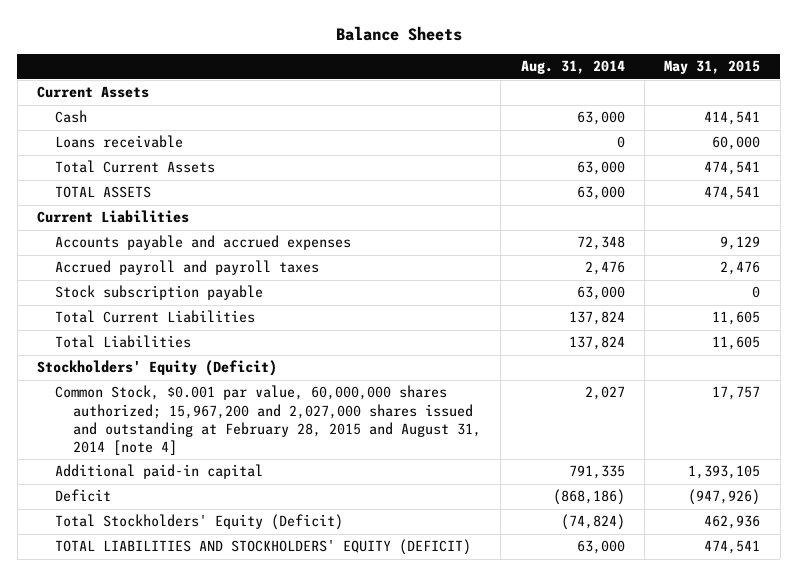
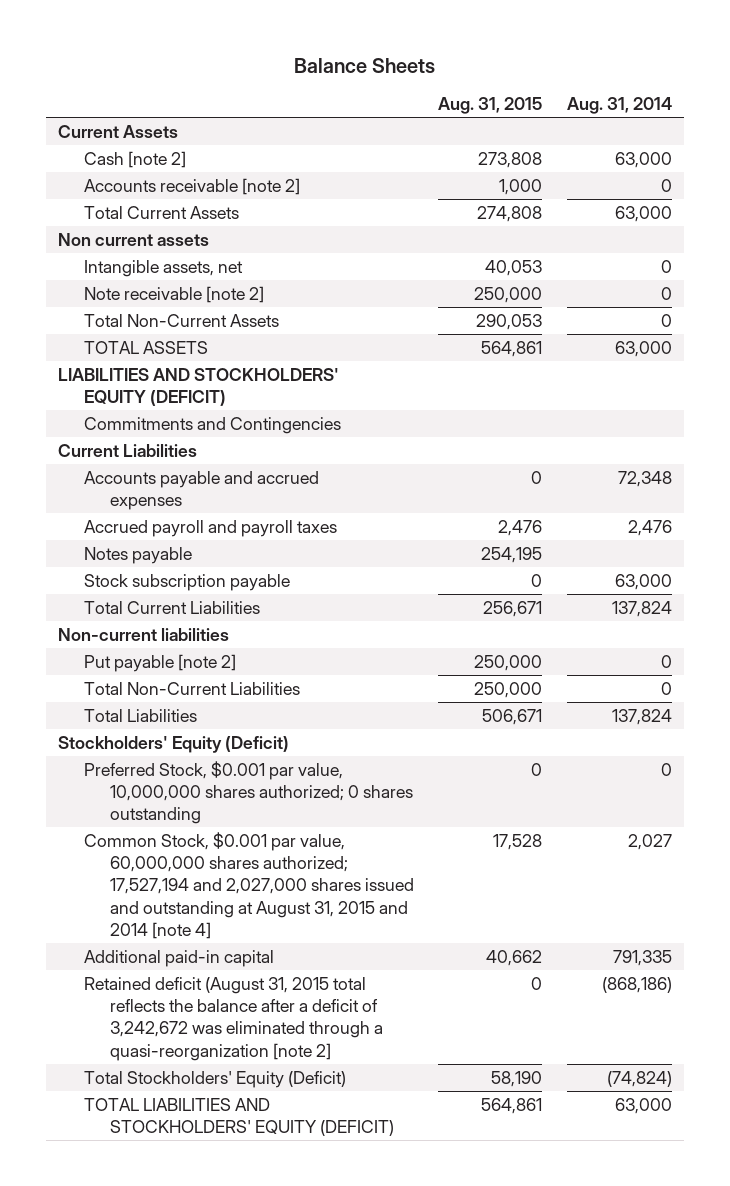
[664,60,761,75] May 31, 2015 -> none
none -> [438,97,543,115] Aug. 31, 2015
[55,135,184,149] Loans receivable -> none
[55,110,88,124] Cash -> [83,150,186,168] Cash [note 2]
none -> [83,177,300,195] Accounts receivable [note 2]
none -> [57,232,209,246] Non current assets
none -> [83,259,243,277] Intangible assets, net
none -> [83,285,264,303] Note receivable [note 2]
none -> [83,313,279,327] Total Non-Current Assets
none -> [57,367,339,407] LIABILITIES AND STOCKHOLDERS' EQUITY (DEFICIT)
none -> [83,416,341,434] Commitments and Contingencies
none -> [83,546,192,564] Notes payable
none -> [57,627,229,641] Non-current liabilities
none -> [83,653,236,672] Put payable [note 2]
none -> [83,681,300,695] Total Non-Current Liabilities
none -> [83,760,413,825] Preferred Stock, $0.001 par value, 10,000,000 shares authorized; 0 shares outstanding
[55,385,482,456] Common Stock, $0.001 par value, 60,000,000 shares authorized; 15,967,200 and 2,027,000 shares issued and outstanding at February 28, 2015 and August 31, 2014 [note 4] -> [83,831,414,939] Common Stock, $0.001 par value, 60,000,000 shares authorized; 17,527,194 and 2,027,000 shares issued and outstanding at August 31, 2015 and 2014 [note 4]
[55,489,112,503] Deficit -> [83,976,383,1061] Retained deficit (August 31, 2015 total reflects the balance after a deficit of 3,242,672 was eliminated through a quasi-reorganization [note 2]

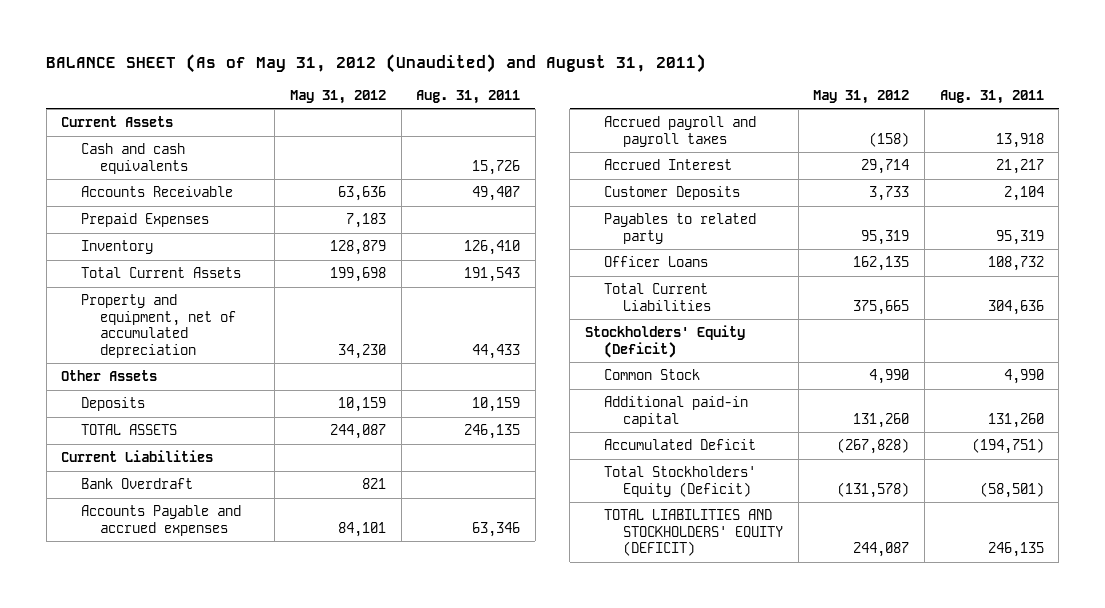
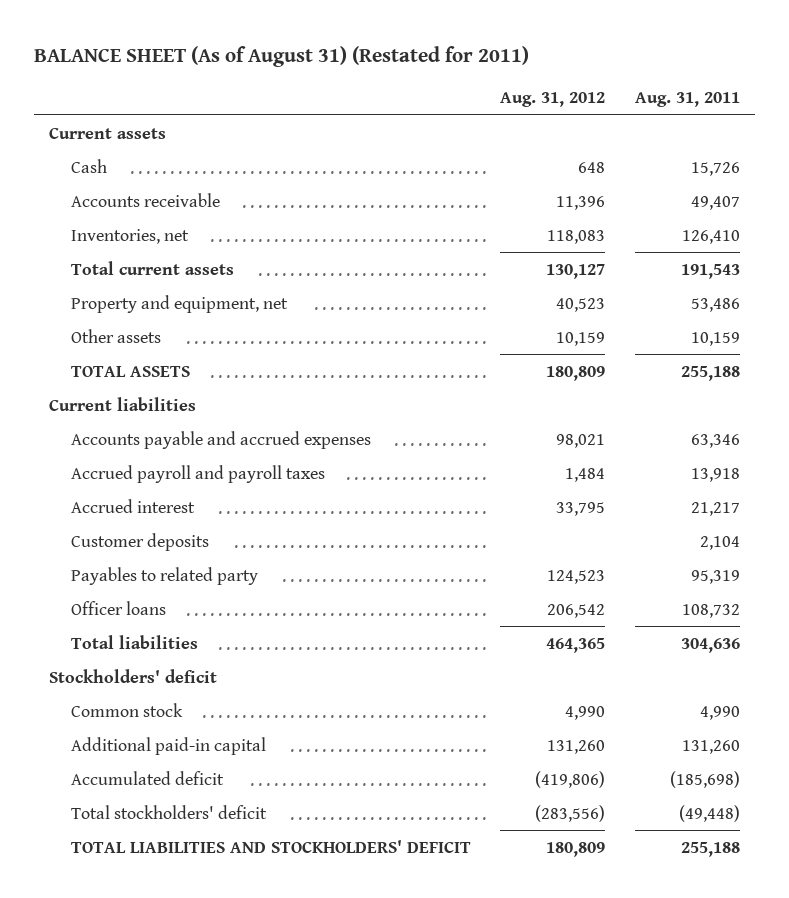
[46,53,707,73] BALANCE SHEET (As of May 31, 2012 (Unaudited) and August 31, 2011) -> [34,46,530,68] BALANCE SHEET (As of August 31) (Restated for 2011)
[290,89,387,104] May 31, 2012 -> none
none -> [500,92,606,108] Aug. 31, 2012
[80,213,209,228] Prepaid Expenses -> none
[61,370,158,382] Other Assets -> none
[80,478,193,490] Bank Overdraft -> none
[61,116,174,128] Current Assets -> [49,127,167,139] Current assets
[80,143,188,174] Cash and cash equivalents -> [70,158,107,173] Cash
[80,186,233,198] Accounts Receivable -> [70,192,220,207] Accounts receivable
[80,240,153,255] Inventory -> [70,228,189,244] Inventories, net
[80,267,241,279] Total Current Assets -> [70,260,234,275] Total current assets
[80,294,236,358] Property and equipment, net of accumulated depreciation -> [70,294,288,313] Property and equipment, net
[472,343,521,359] 44,433 -> [691,297,741,312] 53,486
[80,397,145,412] Deposits -> [70,328,161,343] Other assets
[464,424,521,440] 246,135 -> [681,365,741,381] 255,188
[61,450,214,463] Current Liabilities -> [49,396,197,411] Current liabilities
[80,505,241,536] Accounts Payable and accrued expenses -> [70,430,371,449] Accounts payable and accrued expenses
[604,159,733,171] Accrued Interest -> [70,498,195,513] Accrued interest
[604,186,741,201] Customer Deposits -> [70,532,209,551] Customer deposits
[604,256,709,268] Officer Loans -> [70,600,166,615] Officer loans
[604,283,712,311] Total Current Liabilities -> [70,634,198,649] Total liabilities
[584,325,745,358] Stockholders' Equity (Deficit) -> [49,668,218,683] Stockholders' deficit
[604,369,701,381] Common Stock -> [70,702,183,717] Common stock
[604,439,757,451] Accumulated Deficit -> [70,770,224,785] Accumulated deficit
[971,438,1044,455] (194,751) -> [670,770,741,788] (185,698)
[604,466,757,497] Total Stockholders' Equity (Deficit) -> [70,804,267,819] Total stockholders' deficit
[979,481,1044,498] (58,501) -> [679,804,741,822] (49,448)
[604,509,784,557] TOTAL LIABILITIES AND STOCKHOLDERS' EQUITY (DEFICIT) -> [70,839,471,853] TOTAL LIABILITIES AND STOCKHOLDERS' DEFICIT
[987,542,1044,558] 246,135 -> [681,841,741,857] 255,188

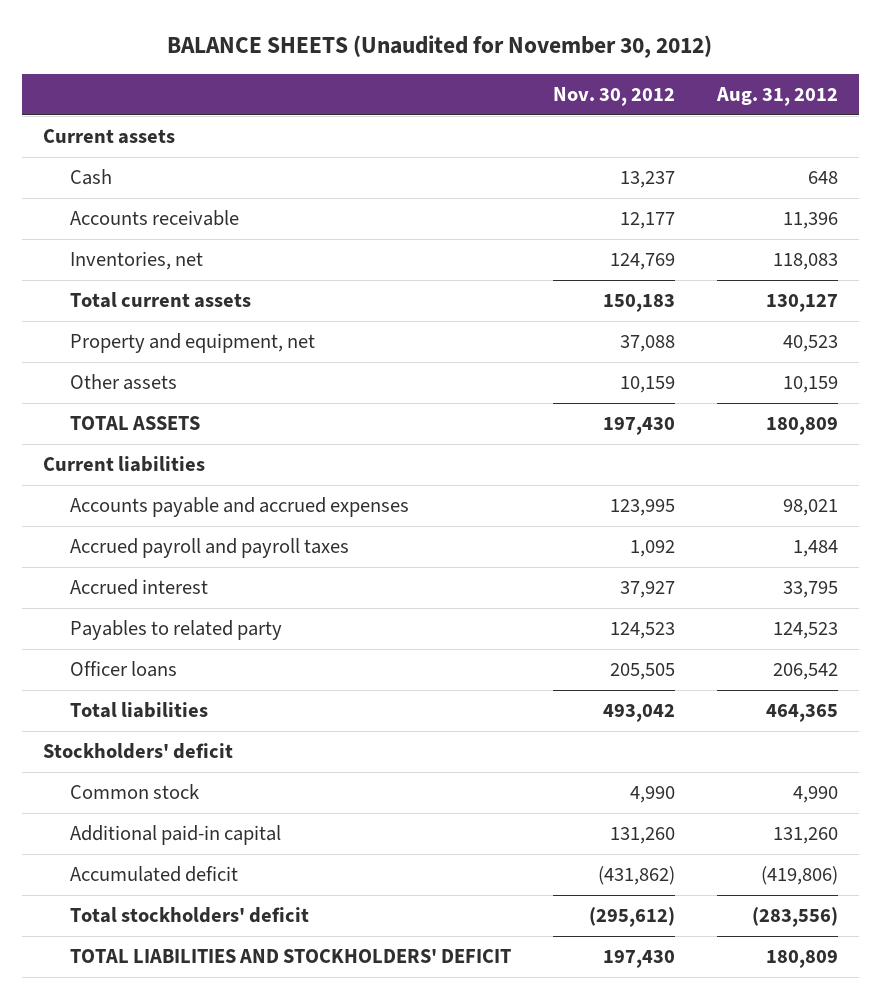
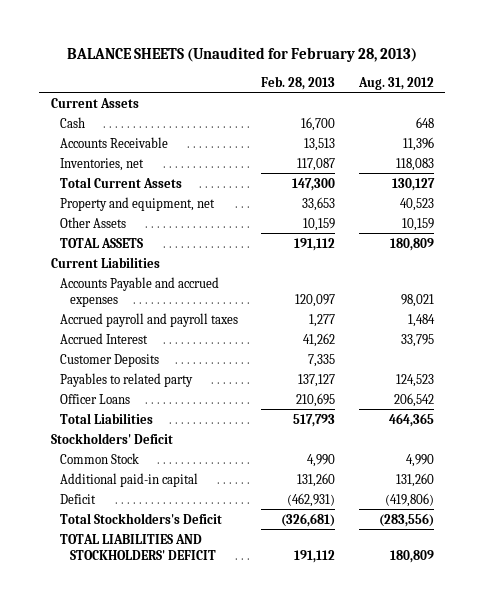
[167,35,713,59] BALANCE SHEETS (Unaudited for November 30, 2012) -> [67,47,418,63] BALANCE SHEETS (Unaudited for February 28, 2013)
[552,87,675,107] Nov. 30, 2012 -> none
none -> [261,75,336,90] Feb. 28, 2013
[42,129,175,145] Current assets -> [50,97,139,108] Current Assets
[69,210,239,227] Accounts receivable -> [60,136,169,148] Accounts Receivable
[69,292,251,309] Total current assets -> [60,176,183,188] Total Current Assets
[69,374,177,391] Other assets -> [60,216,127,228] Other Assets
[42,456,205,473] Current liabilities -> [50,256,160,268] Current Liabilities
[69,497,409,518] Accounts payable and accrued expenses -> [60,276,220,307] Accounts Payable and accrued expenses
[69,579,208,596] Accrued interest -> [60,332,149,344] Accrued Interest
none -> [60,353,160,367] Customer Deposits
[69,661,177,678] Officer loans -> [60,393,131,404] Officer Loans
[69,702,208,719] Total liabilities -> [60,412,154,424] Total Liabilities
[42,743,233,760] Stockholders' deficit -> [50,432,173,444] Stockholders' Deficit
[69,784,199,800] Common stock -> [60,452,140,464] Common Stock
[69,866,238,883] Accumulated deficit -> [60,493,97,504] Deficit
[69,907,309,924] Total stockholders' deficit -> [60,512,223,524] Total Stockholders's Deficit

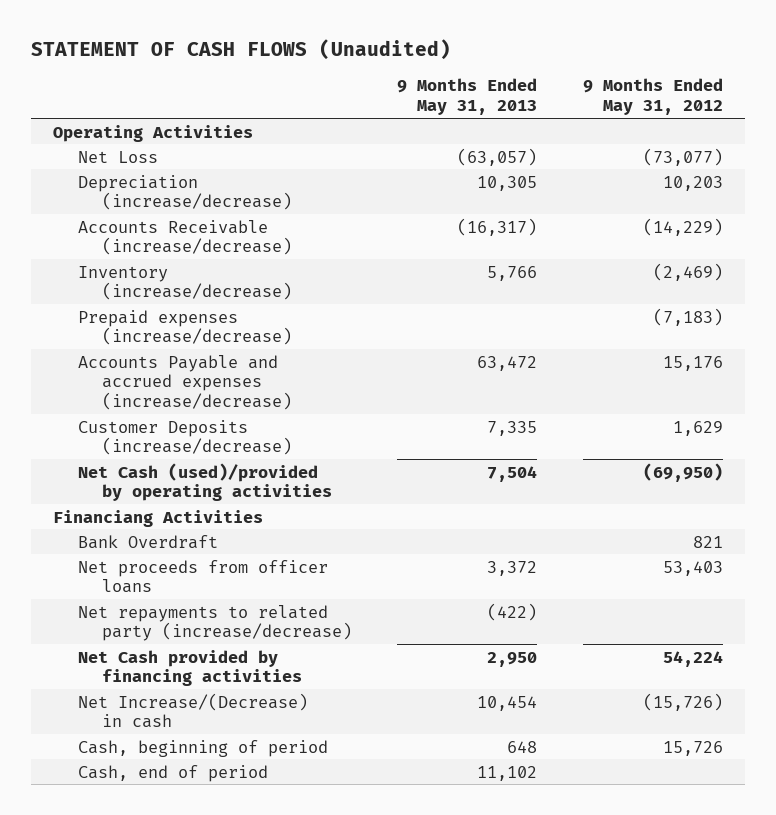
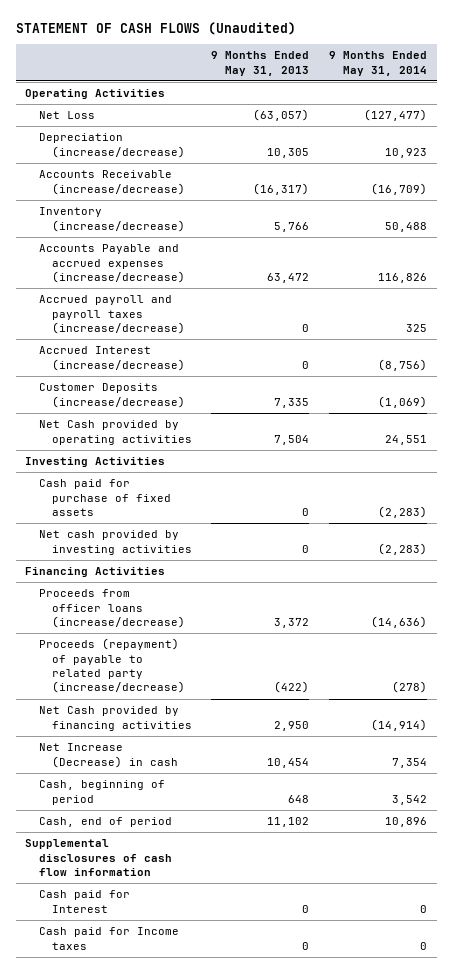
[582,78,723,116] 9 Months Ended May 31, 2012 -> none
none -> [329,51,428,76] 9 Months Ended May 31, 2014
[77,309,293,346] Prepaid expenses (increase/decrease) -> none
none -> [38,295,185,335] Accrued payroll and payroll taxes (increase/decrease)
none -> [38,346,185,371] Accrued Interest (increase/decrease)
[77,534,218,549] Bank Overdraft -> none
[77,462,333,502] Net Cash (used)/provided by operating activities -> [38,420,192,445] Net Cash provided by operating activities
none -> [25,457,166,468] Investing Activities
none -> [38,479,171,517] Cash paid for purchase of fixed assets
none -> [38,530,192,555] Net cash provided by investing activities
[53,509,264,527] Financiang Activities -> [25,567,166,578] Financing Activities
[77,559,328,594] Net proceeds from officer loans -> [38,589,185,629] Proceeds from officer loans (increase/decrease)
[77,604,353,642] Net repayments to related party (increase/decrease) -> [38,638,185,694] Proceeds (repayment) of payable to related party (increase/decrease)
[77,692,308,729] Net Increase/(Decrease) in cash -> [38,743,178,768] Net Increase (Decrease) in cash
none -> [25,839,172,877] Supplemental disclosures of cash flow information
none -> [38,890,130,913] Cash paid for Interest
none -> [38,927,179,950] Cash paid for Income taxes

